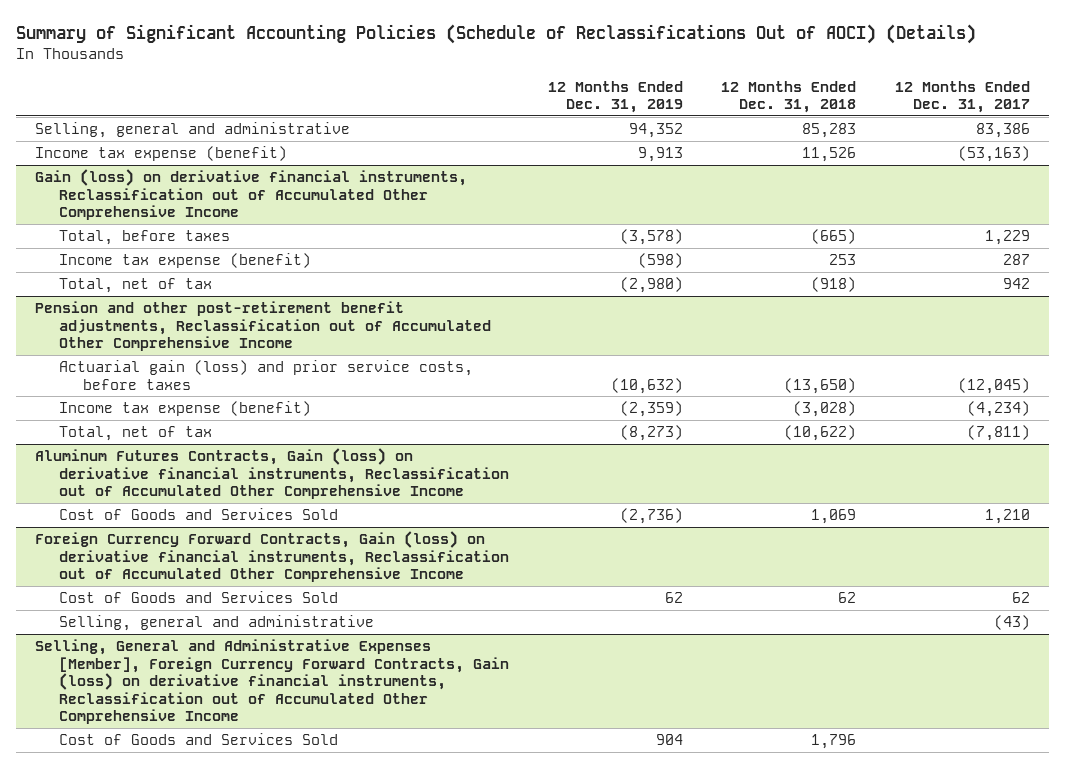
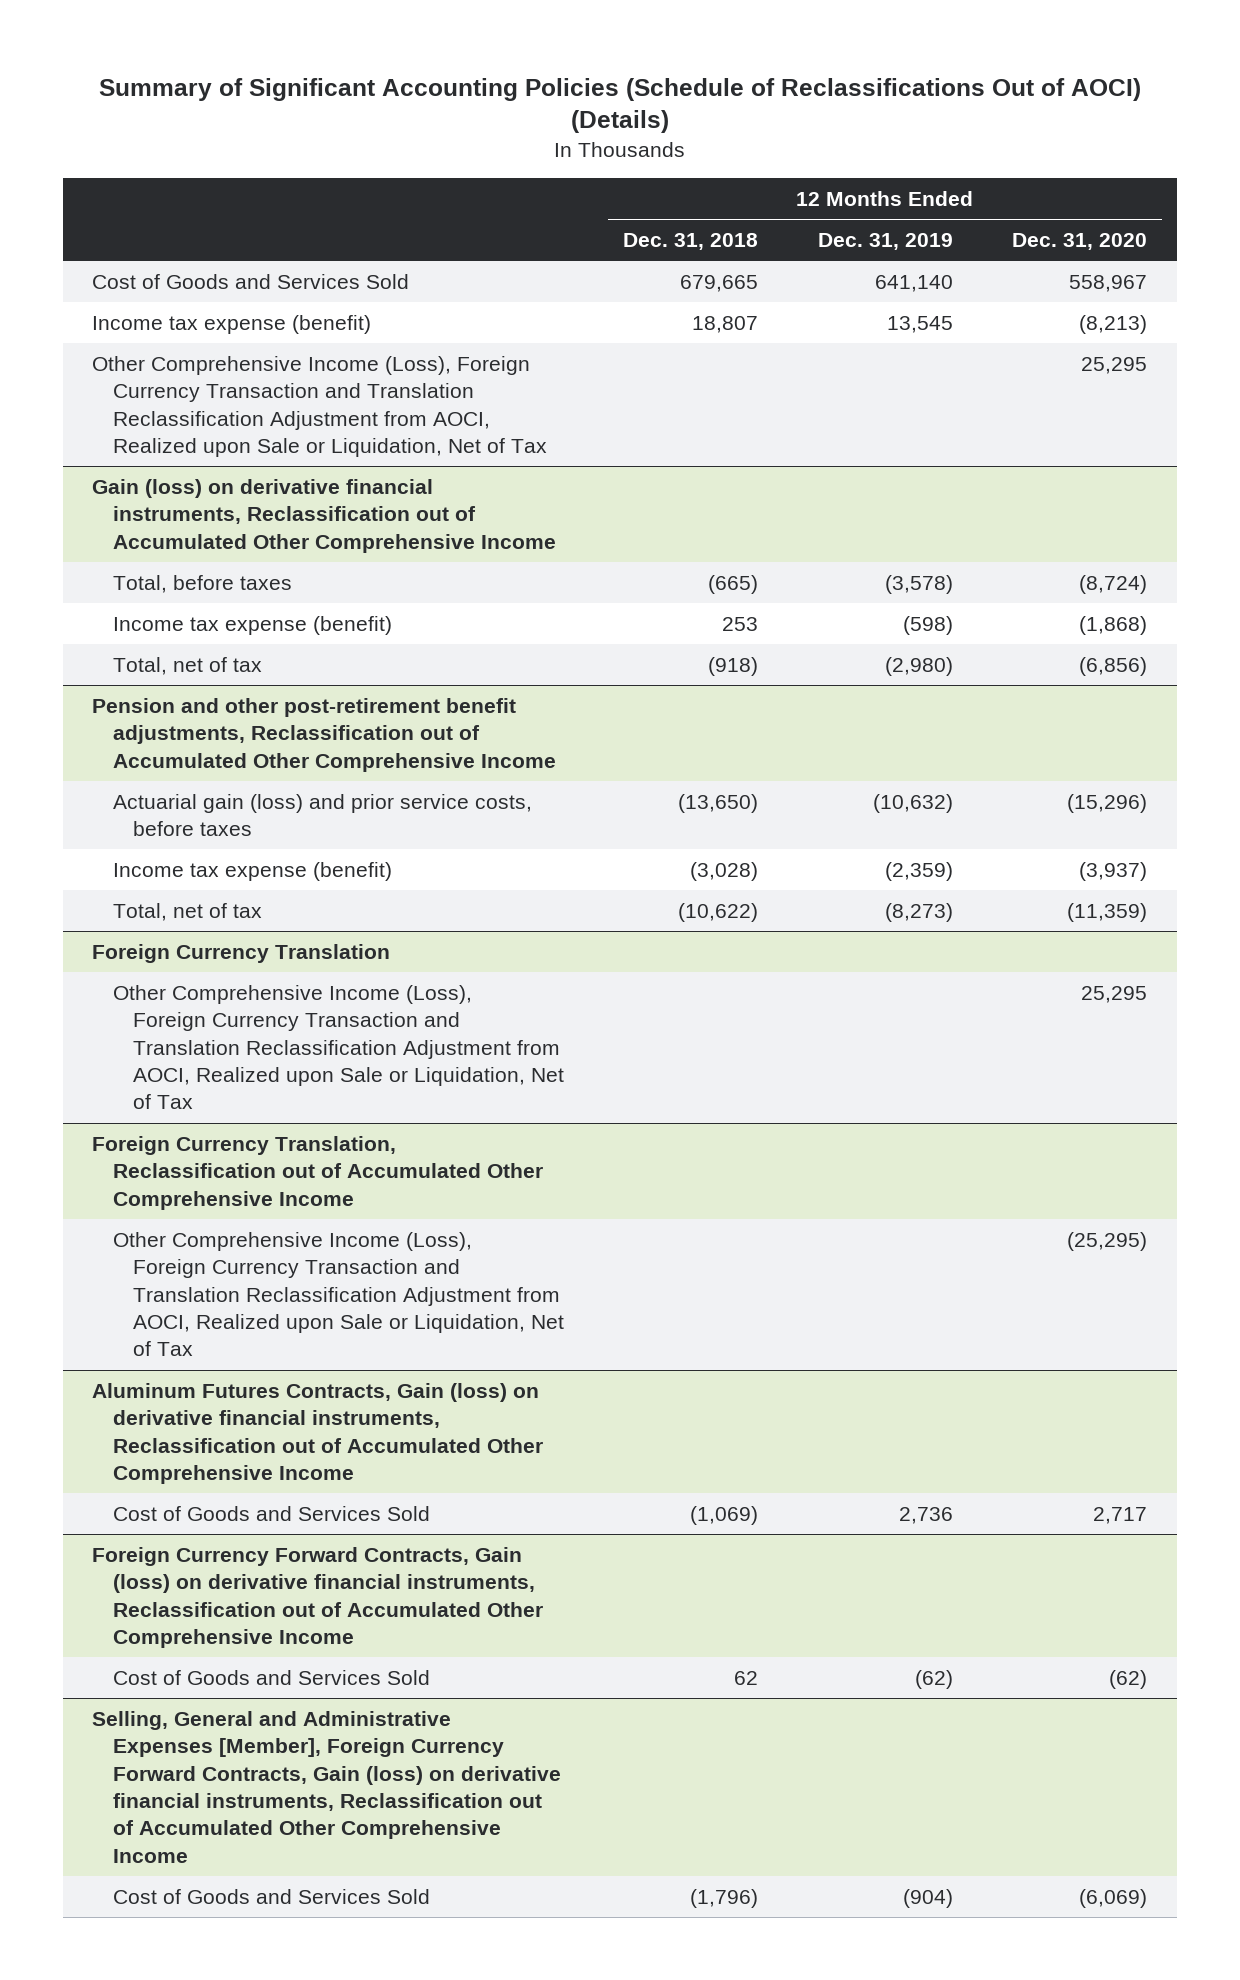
[894,80,1030,113] 12 Months Ended Dec. 31, 2017 -> none
none -> [1012,233,1148,251] Dec. 31, 2020
[35,122,351,139] Selling, general and administrative -> none
none -> [92,273,410,289] Cost of Goods and Services Sold
[637,147,683,163] 9,913 -> [886,315,953,333] 13,545
[802,147,857,163] 11,526 -> [692,315,759,333] 18,807
none -> [92,355,547,457] Other Comprehensive Income (Loss), Foreign Currency Transaction and Translation Reclassification Adjustment from AOCI, Realized upon Sale or Liquidation, Net of Tax
none -> [92,943,391,963] Foreign Currency Translation
none -> [112,984,564,1110] Other Comprehensive Income (Loss), Foreign Currency Transaction and Translation Reclassification Adjustment from AOCI, Realized upon Sale or Liquidation, Net of Tax
none -> [92,1135,543,1210] Foreign Currency Translation, Reclassification out of Accumulated Other Comprehensive Income
none -> [112,1231,564,1357] Other Comprehensive Income (Loss), Foreign Currency Transaction and Translation Reclassification Adjustment from AOCI, Realized upon Sale or Liquidation, Net of Tax
[619,508,683,525] (2,736) -> [898,1506,953,1524] 2,736
[811,509,857,525] 1,069 -> [690,1505,759,1525] (1,069)
[58,615,374,632] Selling, general and administrative -> none
[664,592,683,604] 62 -> [914,1669,953,1689] (62)
[655,734,683,746] 904 -> [902,1888,953,1908] (904)
[811,734,857,750] 1,796 -> [690,1888,759,1908] (1,796)

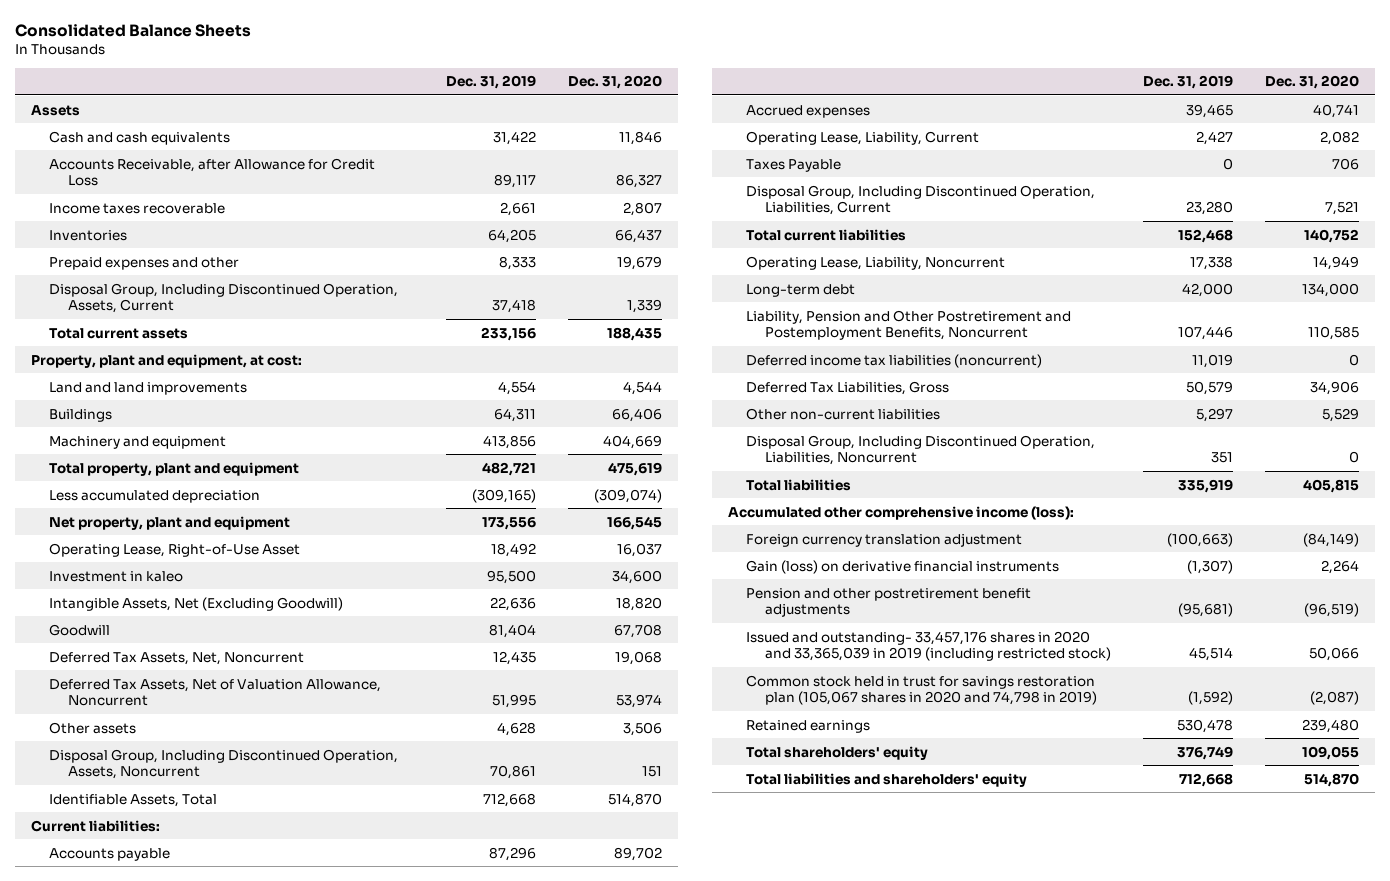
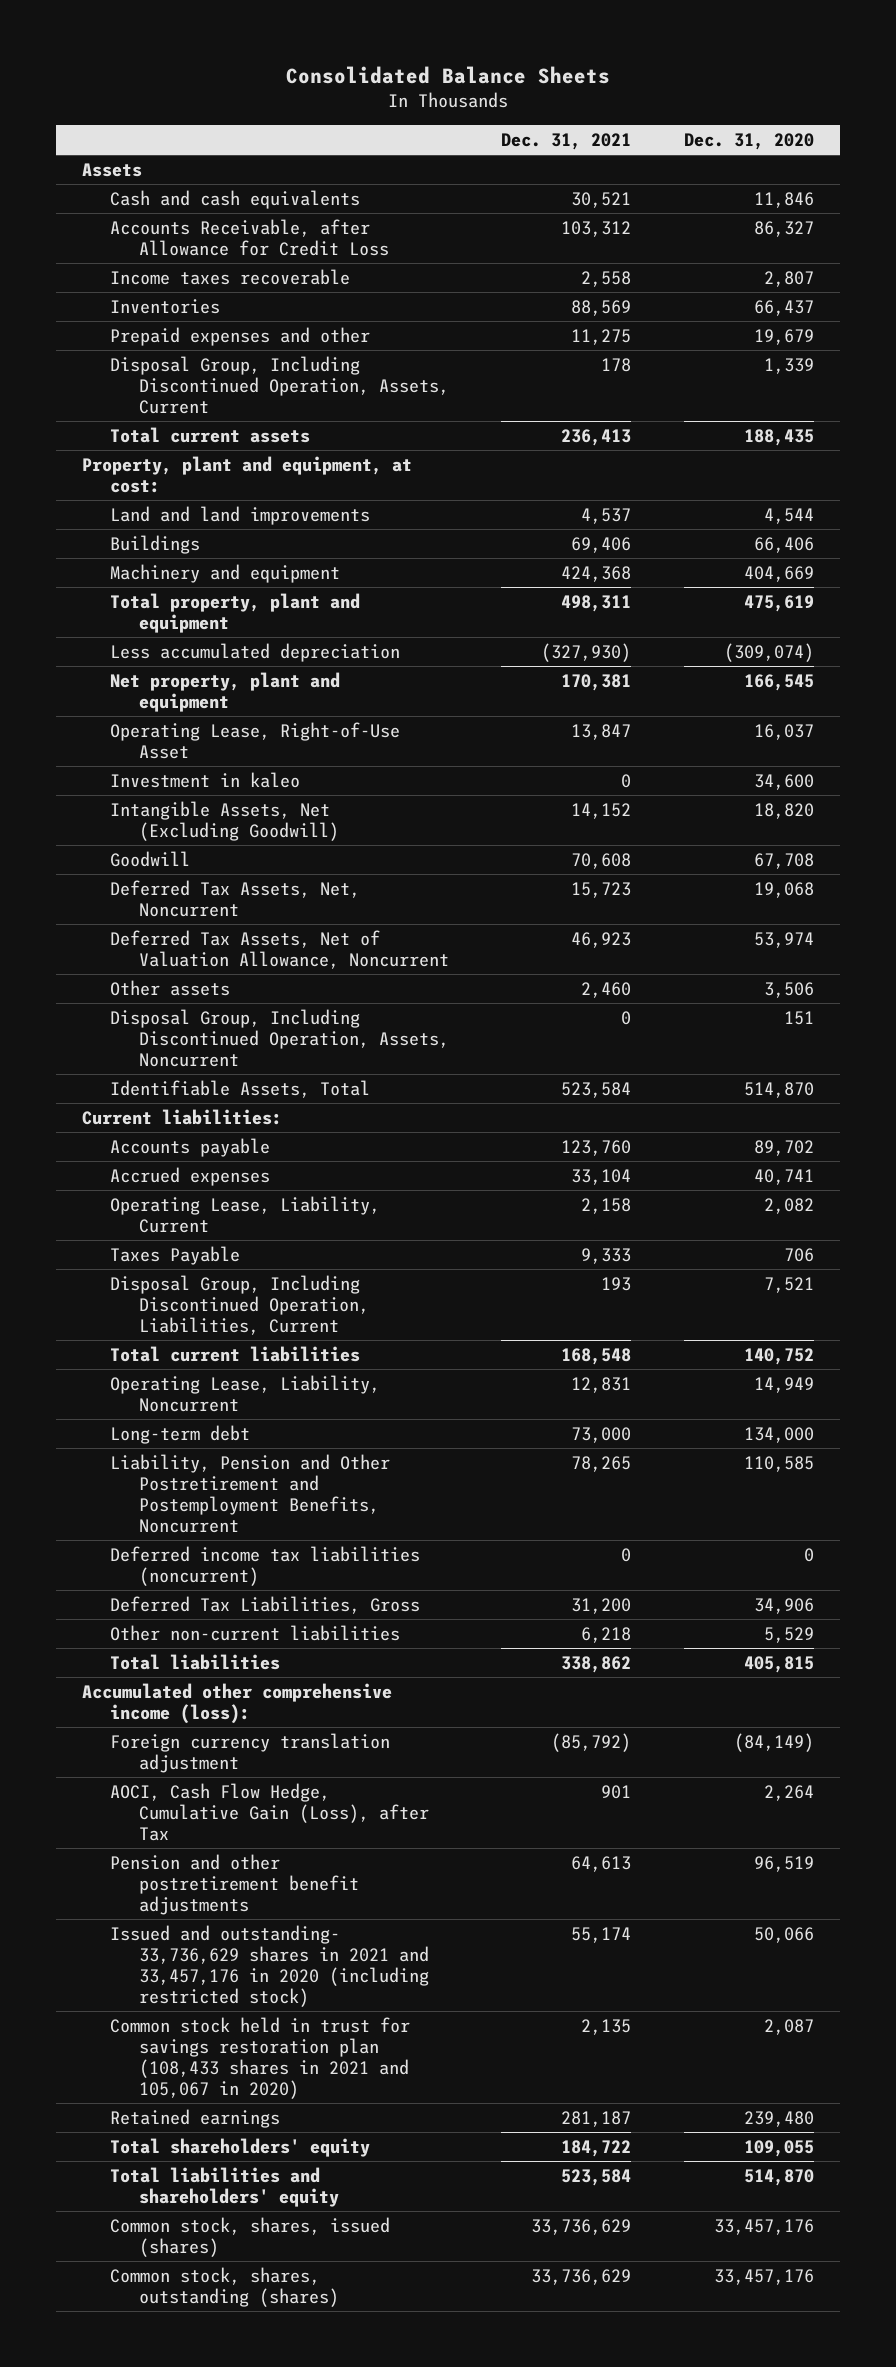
[445,75,536,90] Dec. 31, 2019 -> none
none -> [501,133,632,151] Dec. 31, 2021
[746,434,1096,466] Disposal Group, Including Discontinued Operation, Liabilities, Noncurrent -> none
[746,559,1060,574] Gain (loss) on derivative financial instruments -> [110,1782,429,1841] AOCI, Cash Flow Hedge, Cumulative Gain (Loss), after Tax
[1304,603,1360,618] (96,519) -> [754,1855,815,1872] 96,519
[746,630,1111,662] Issued and outstanding- 33,457,176 shares in 2020 and 33,365,039 in 2019 (including restricted stock) -> [110,1924,429,2007] Issued and outstanding- 33,736,629 shares in 2021 and 33,457,176 in 2020 (including restricted stock)
[746,674,1097,706] Common stock held in trust for savings restoration plan (105,067 shares in 2020 and 74,798 in 2019) -> [110,2016,411,2099] Common stock held in trust for savings restoration plan (108,433 shares in 2021 and 105,067 in 2020)
[1310,691,1360,706] (2,087) -> [764,2018,815,2035] 2,087
none -> [110,2216,391,2257] Common stock, shares, issued (shares)
none -> [110,2266,339,2307] Common stock, shares, outstanding (shares)

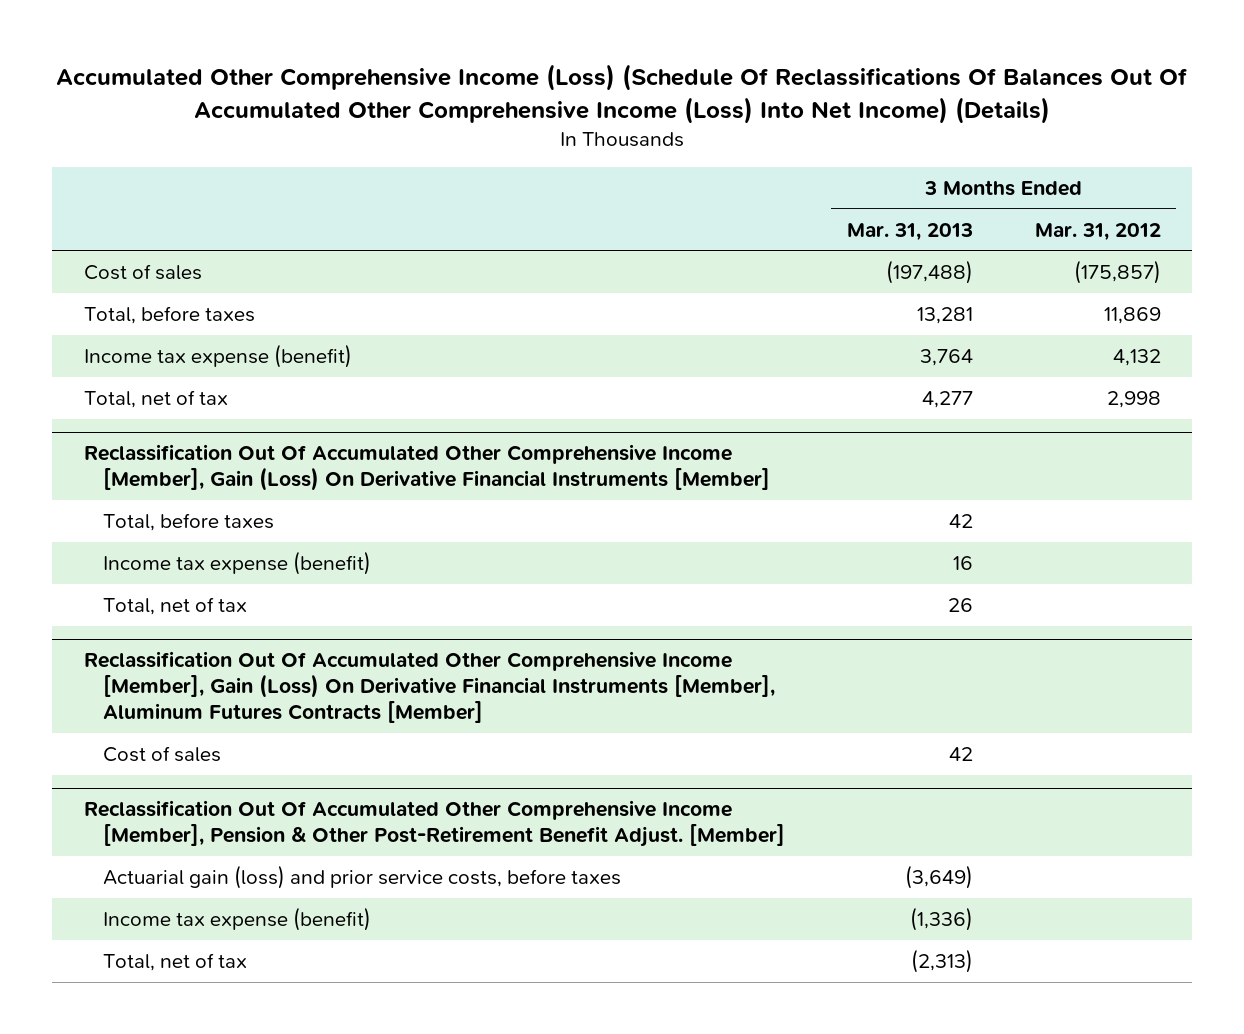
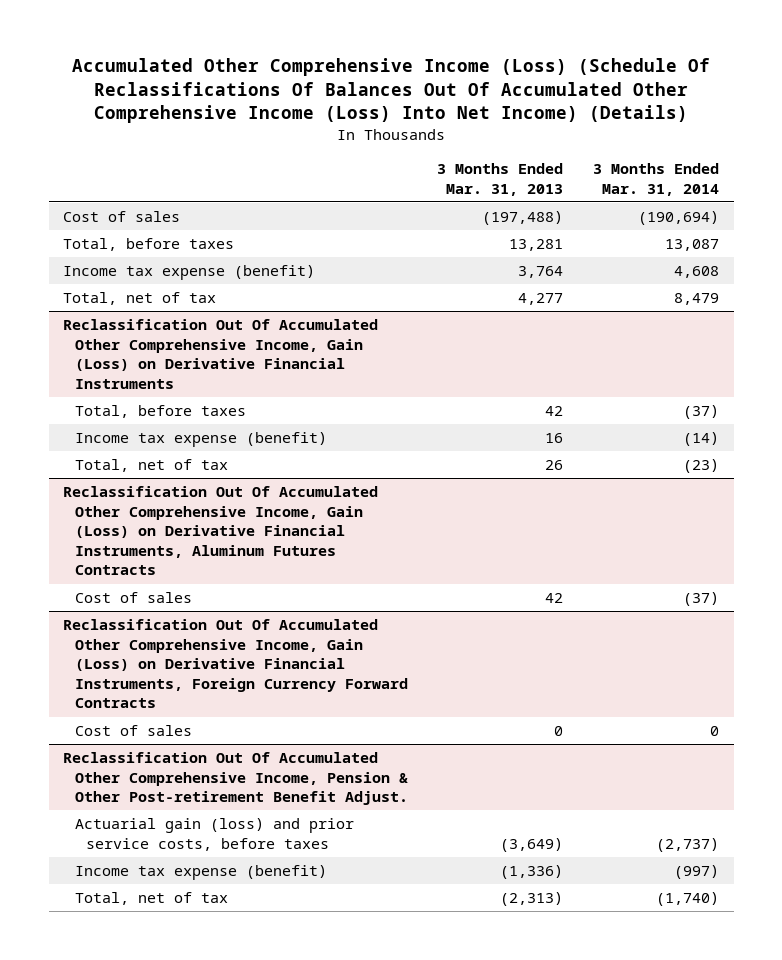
[1034,222,1161,241] Mar. 31, 2012 -> none
none -> [592,163,719,196] 3 Months Ended Mar. 31, 2014
[83,443,770,492] Reclassification Out Of Accumulated Other Comprehensive Income [Member], Gain (Loss) On Derivative Financial Instruments [Member] -> [63,319,379,389] Reclassification Out Of Accumulated Other Comprehensive Income, Gain (Loss) on Derivative Financial Instruments
[83,650,775,724] Reclassification Out Of Accumulated Other Comprehensive Income [Member], Gain (Loss) On Derivative Financial Instruments [Member], Aluminum Futures Contracts [Member] -> [63,486,379,576] Reclassification Out Of Accumulated Other Comprehensive Income, Gain (Loss) on Derivative Financial Instruments, Aluminum Futures Contracts
none -> [63,619,408,709] Reclassification Out Of Accumulated Other Comprehensive Income, Gain (Loss) on Derivative Financial Instruments, Foreign Currency Forward Contracts
none -> [74,725,192,737] Cost of sales
[83,799,785,848] Reclassification Out Of Accumulated Other Comprehensive Income [Member], Pension & Other Post-Retirement Benefit Adjust. [Member] -> [63,752,408,806] Reclassification Out Of Accumulated Other Comprehensive Income, Pension & Other Post-retirement Benefit Adjust.

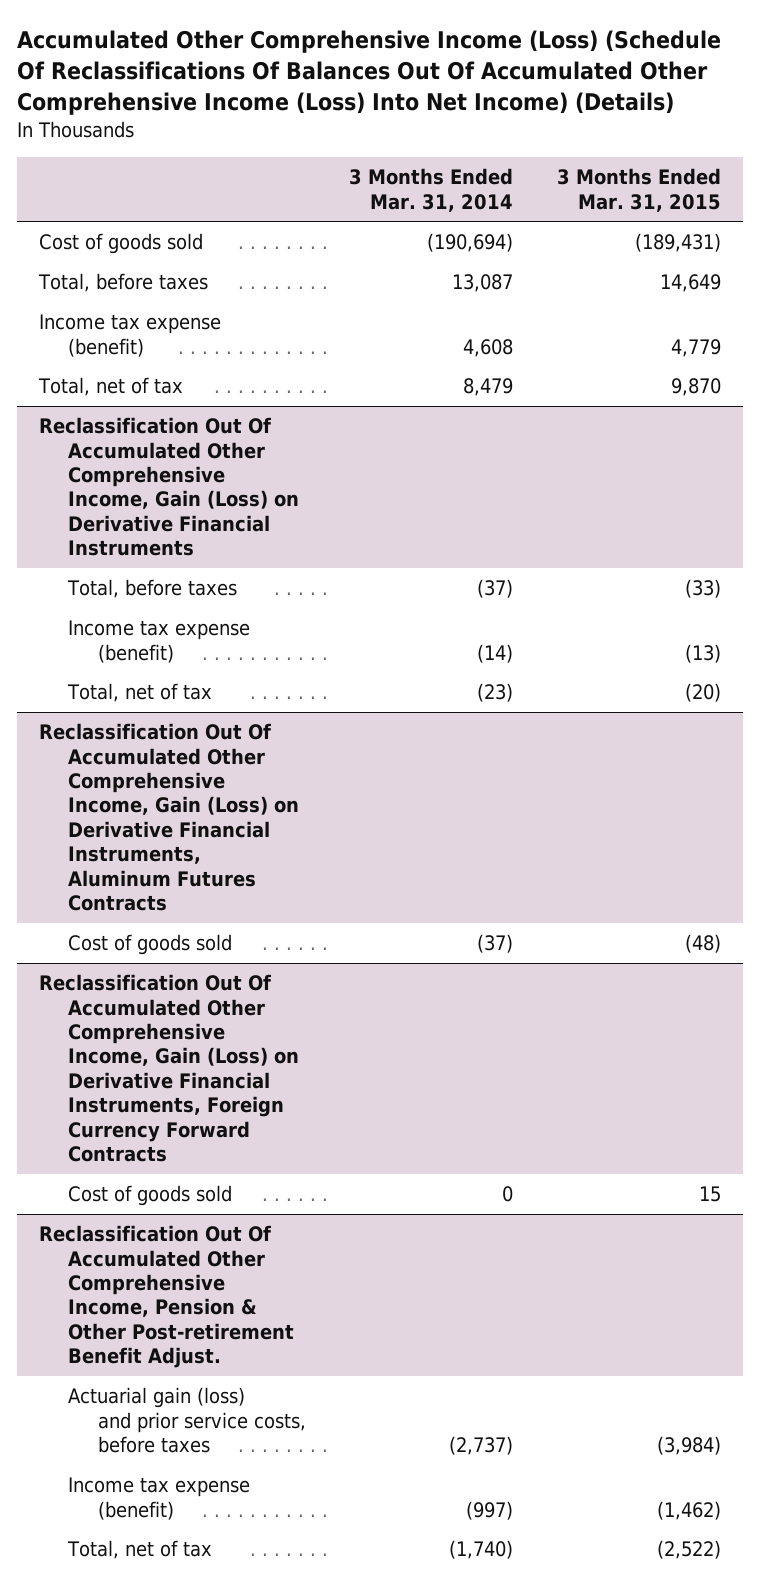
[437,163,564,196] 3 Months Ended Mar. 31, 2013 -> none
none -> [557,168,722,212] 3 Months Ended Mar. 31, 2015
[63,211,181,223] Cost of sales -> [39,233,204,255] Cost of goods sold
[74,592,192,604] Cost of sales -> [68,934,233,956] Cost of goods sold
[74,725,192,737] Cost of sales -> [68,1185,233,1207] Cost of goods sold

